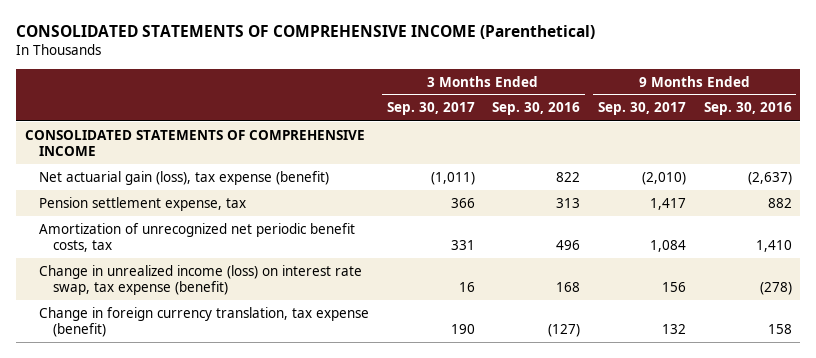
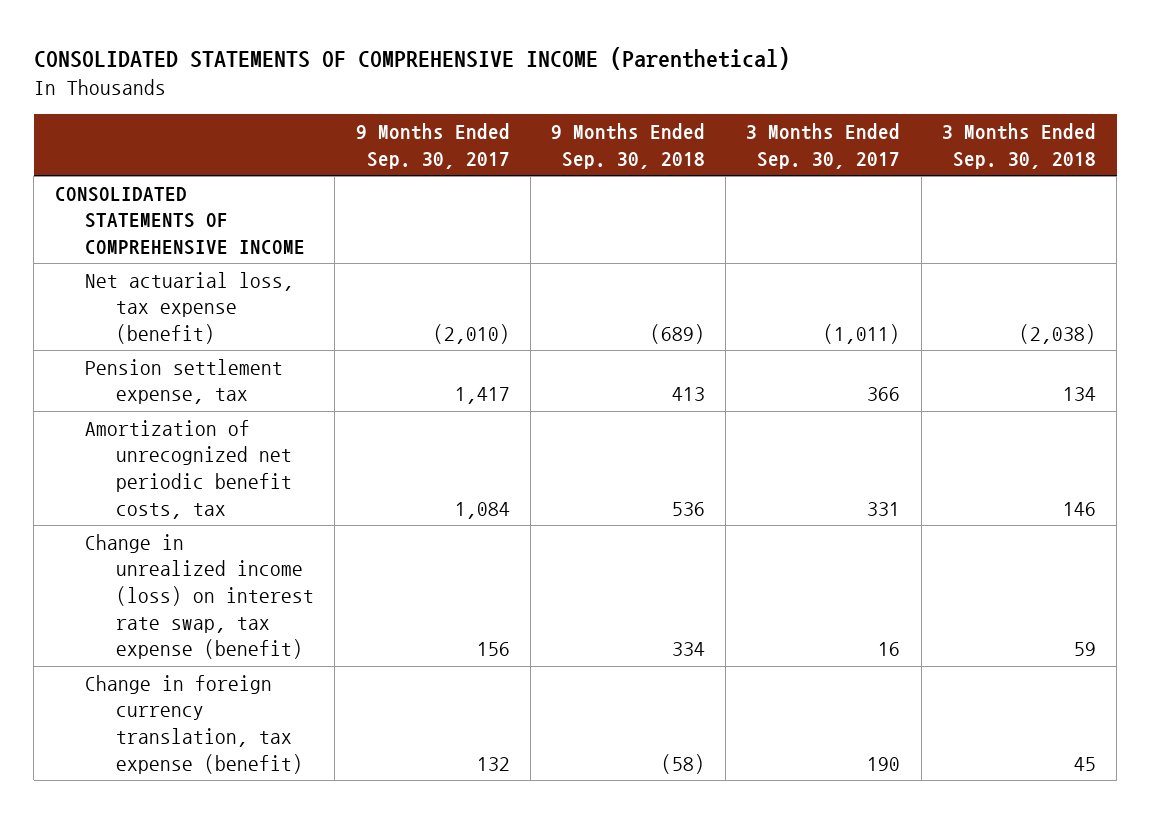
[492,102,581,116] Sep. 30, 2016 -> none
[703,102,792,116] Sep. 30, 2016 -> none
none -> [551,123,706,169] 9 Months Ended Sep. 30, 2018
none -> [941,123,1096,169] 3 Months Ended Sep. 30, 2018
[38,170,329,185] Net actuarial gain (loss), tax expense (benefit) -> [85,271,295,344] Net actuarial loss, tax expense (benefit)

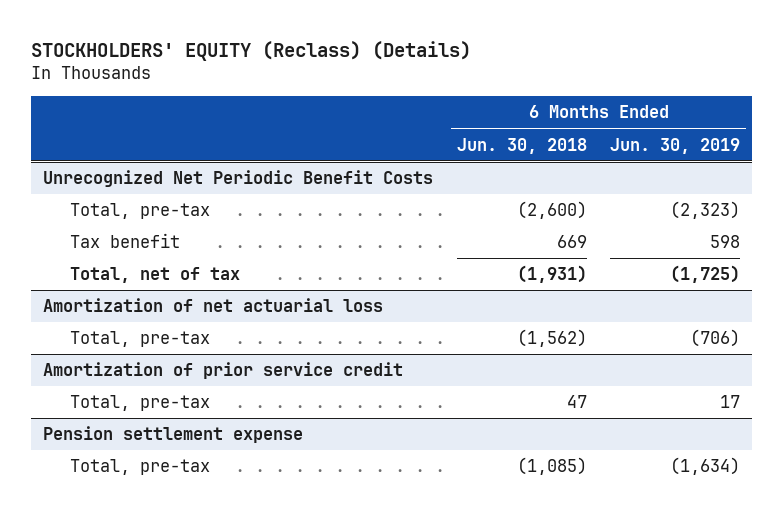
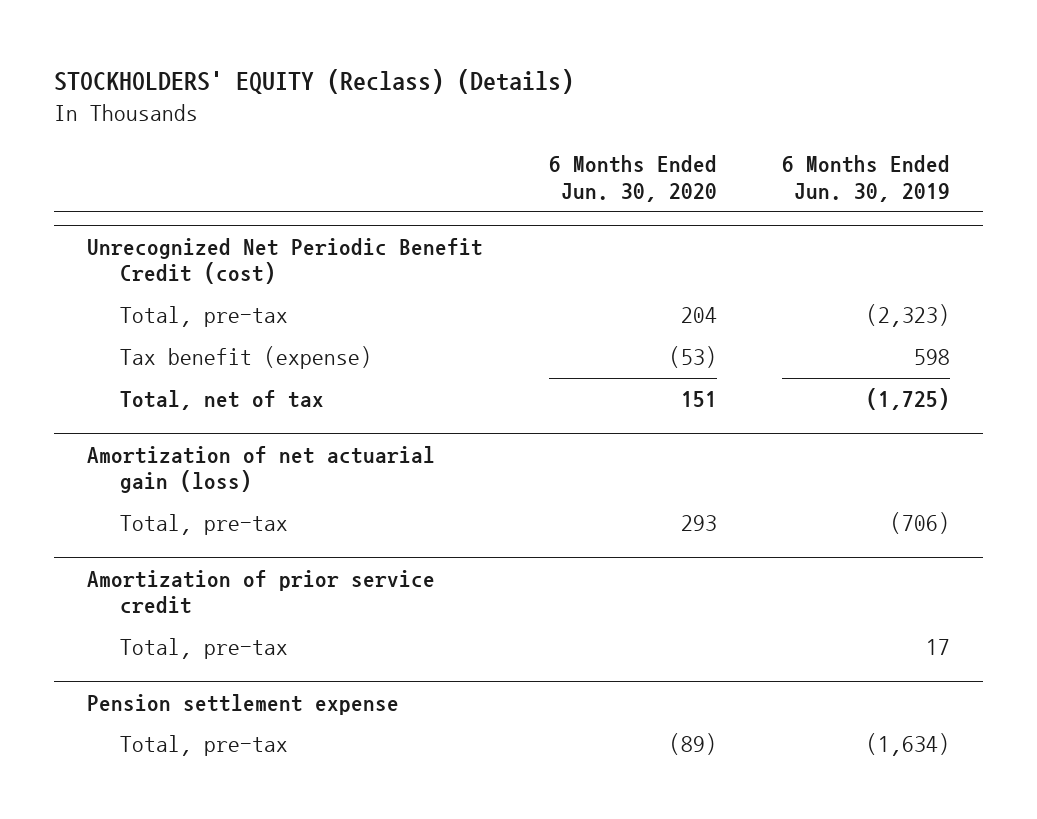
[456,137,587,154] Jun. 30, 2018 -> none
none -> [548,155,717,202] 6 Months Ended Jun. 30, 2020
[43,170,434,188] Unrecognized Net Periodic Benefit Costs -> [86,237,483,285] Unrecognized Net Periodic Benefit Credit (cost)
[69,233,180,249] Tax benefit -> [120,346,373,370] Tax benefit (expense)
[43,298,384,313] Amortization of net actuarial loss -> [86,445,435,494] Amortization of net actuarial gain (loss)

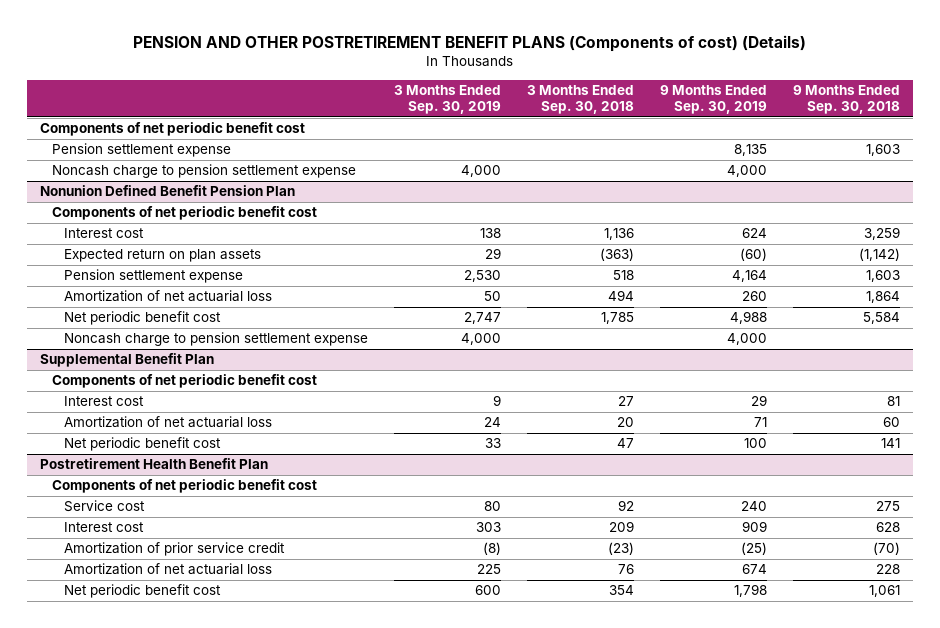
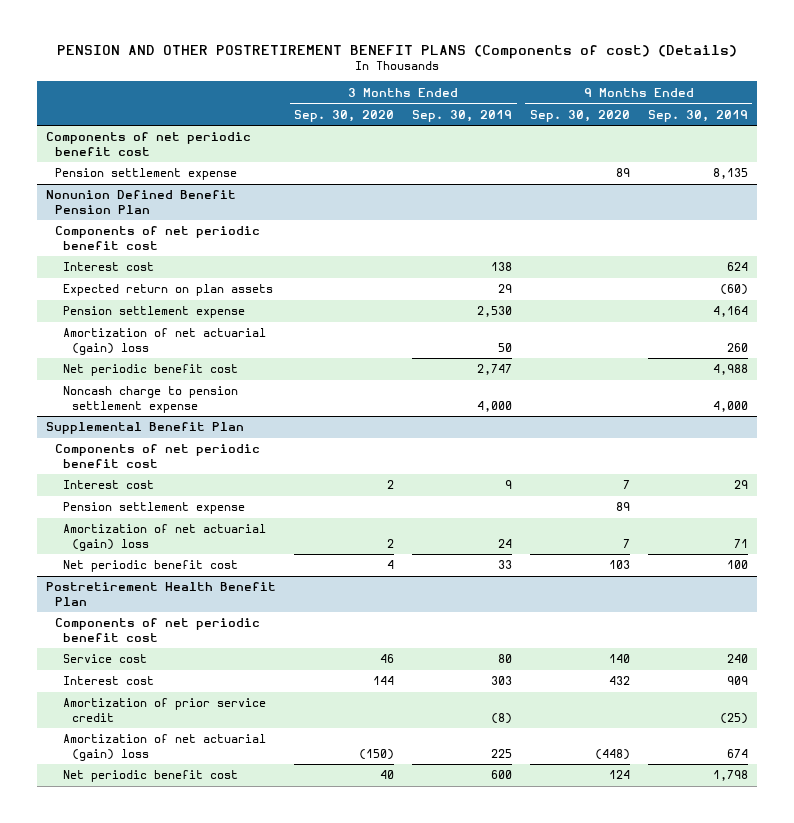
[527,85,635,115] 3 Months Ended Sep. 30, 2018 -> none
[792,85,900,115] 9 Months Ended Sep. 30, 2018 -> none
none -> [294,109,395,122] Sep. 30, 2020
none -> [529,109,630,122] Sep. 30, 2020
[52,164,357,179] Noncash charge to pension settlement expense -> none
[64,290,273,303] Amortization of net actuarial loss -> [63,328,267,355] Amortization of net actuarial (gain) loss
none -> [63,502,246,515] Pension settlement expense
[64,416,273,429] Amortization of net actuarial loss -> [63,524,267,551] Amortization of net actuarial (gain) loss
[64,563,273,576] Amortization of net actuarial loss -> [63,734,267,761] Amortization of net actuarial (gain) loss

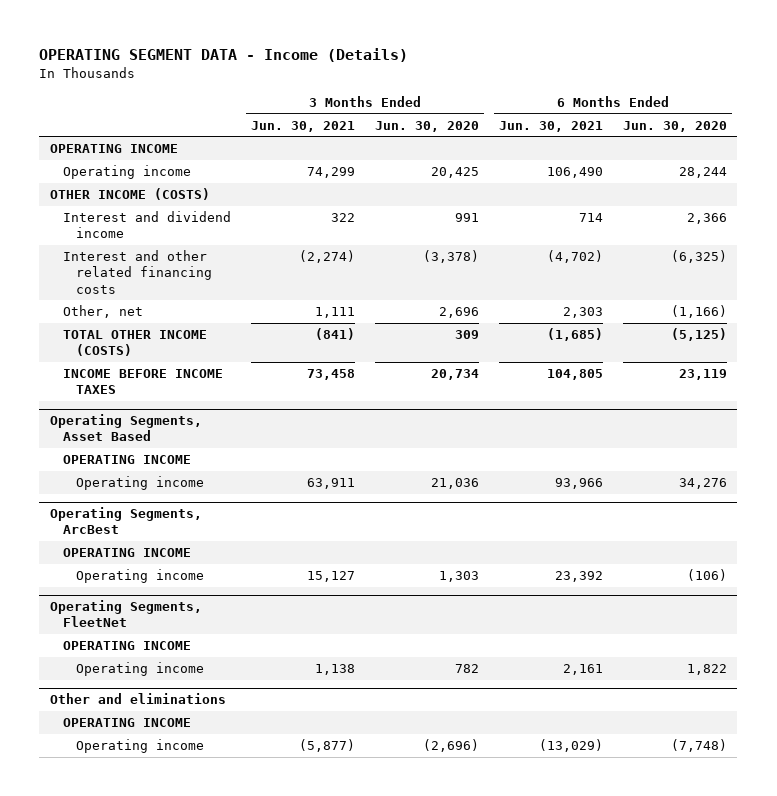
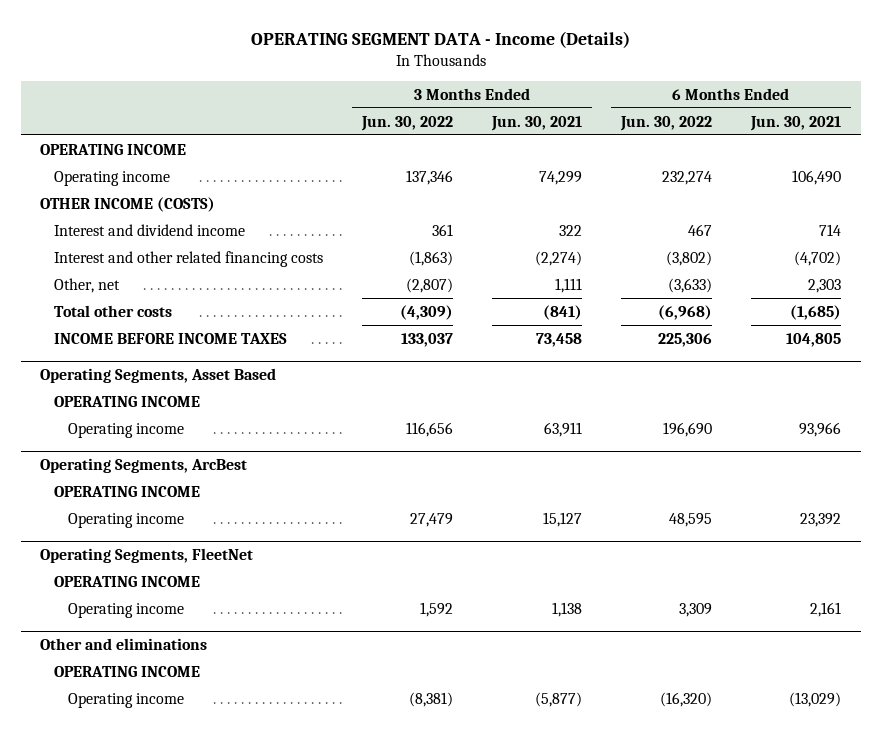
[375,120,480,132] Jun. 30, 2020 -> none
[623,120,728,132] Jun. 30, 2020 -> none
none -> [360,115,453,131] Jun. 30, 2022
none -> [620,115,713,131] Jun. 30, 2022
[62,330,207,357] TOTAL OTHER INCOME (COSTS) -> [53,304,172,317] Total other costs

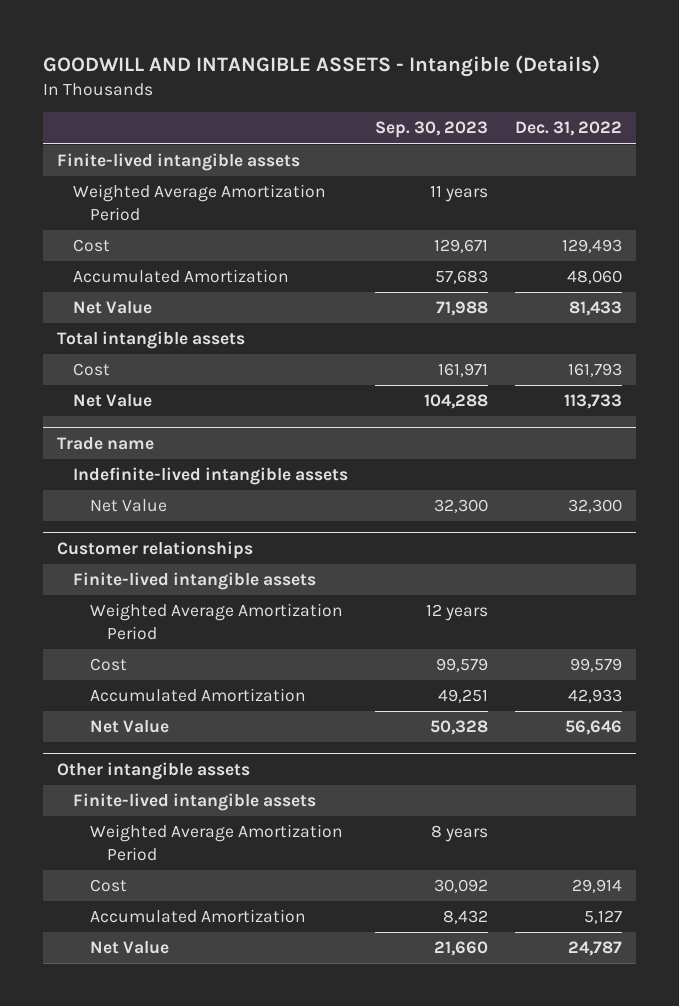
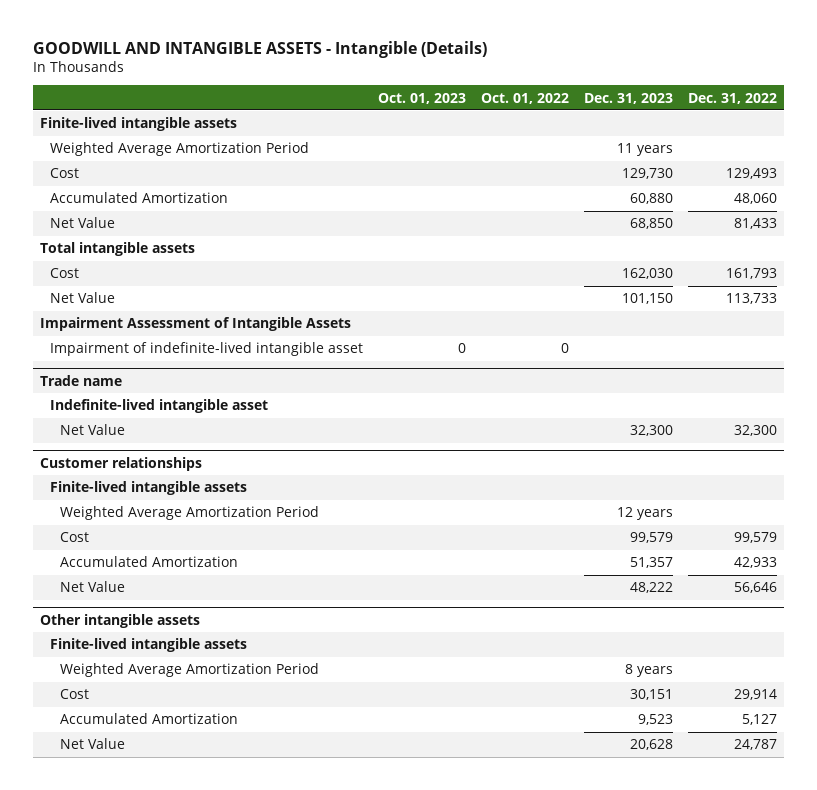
[375,121,489,139] Sep. 30, 2023 -> none
none -> [377,92,466,104] Oct. 01, 2023
none -> [480,92,569,104] Oct. 01, 2022
none -> [583,92,673,104] Dec. 31, 2023
none -> [40,317,352,332] Impairment Assessment of Intangible Assets
none -> [49,342,363,357] Impairment of indefinite-lived intangible asset
[73,467,349,486] Indefinite-lived intangible assets -> [49,399,268,414] Indefinite-lived intangible asset

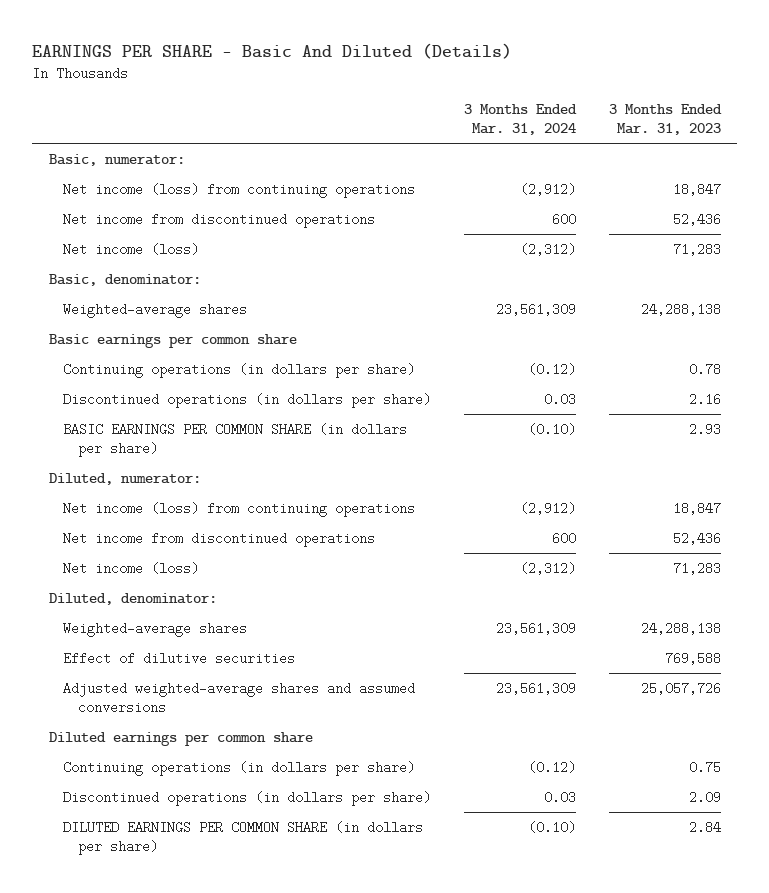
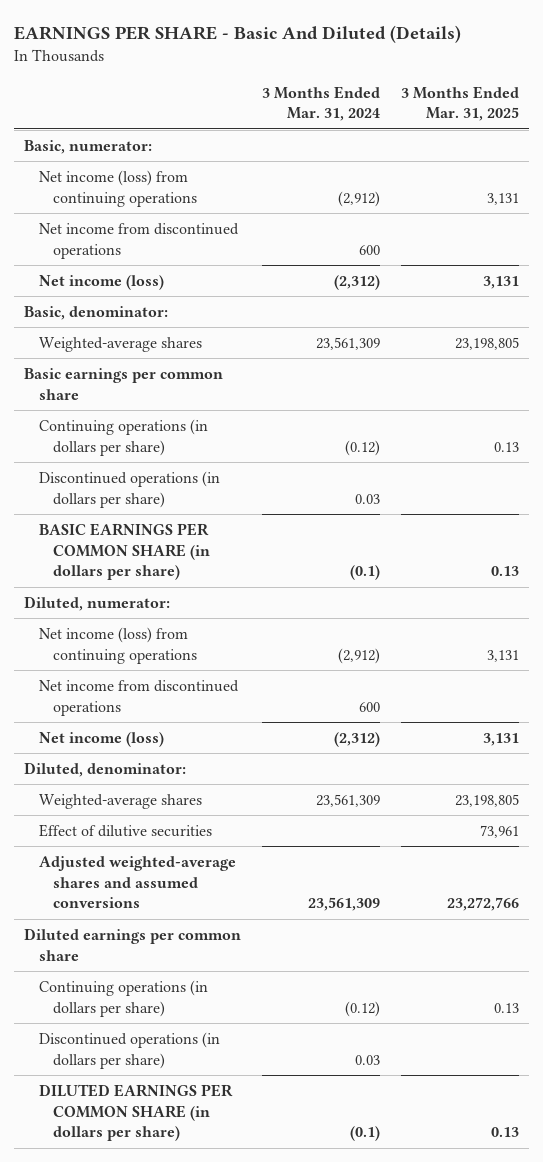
[608,104,722,136] 3 Months Ended Mar. 31, 2023 -> none
none -> [400,85,519,122] 3 Months Ended Mar. 31, 2025
[527,422,576,436] (0.10) -> [349,565,380,581] (0.1)
[527,820,576,834] (0.10) -> [349,1126,380,1142] (0.1)

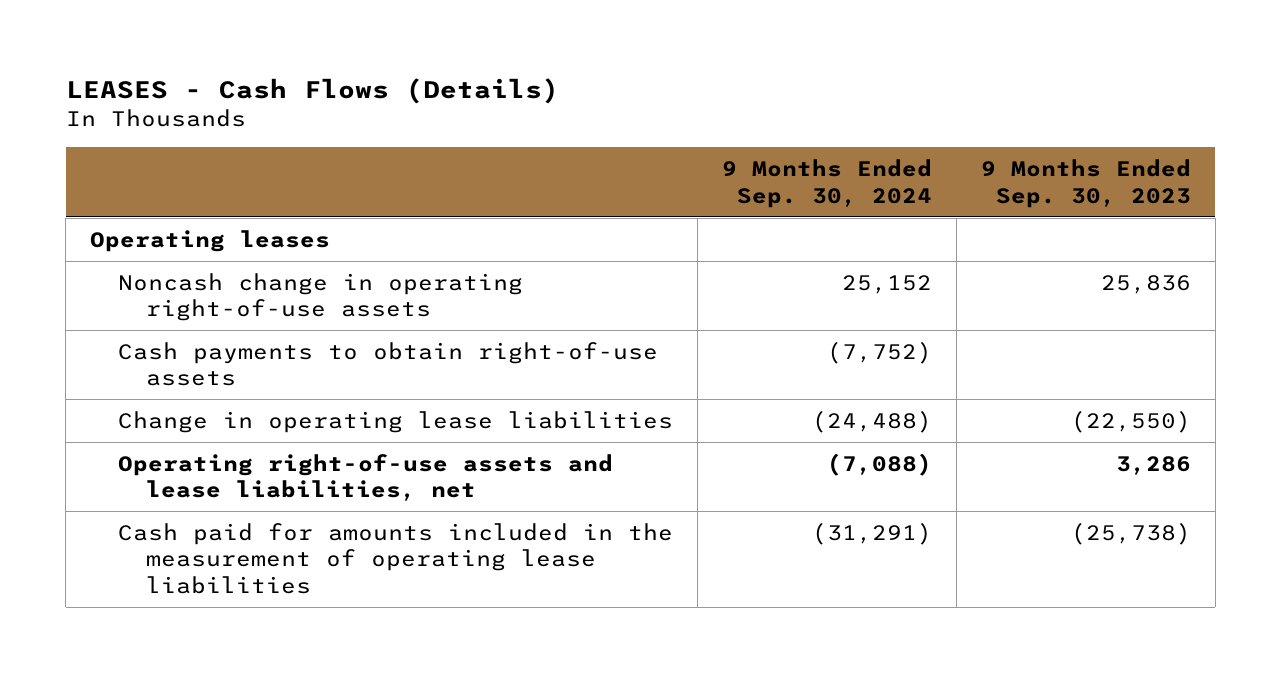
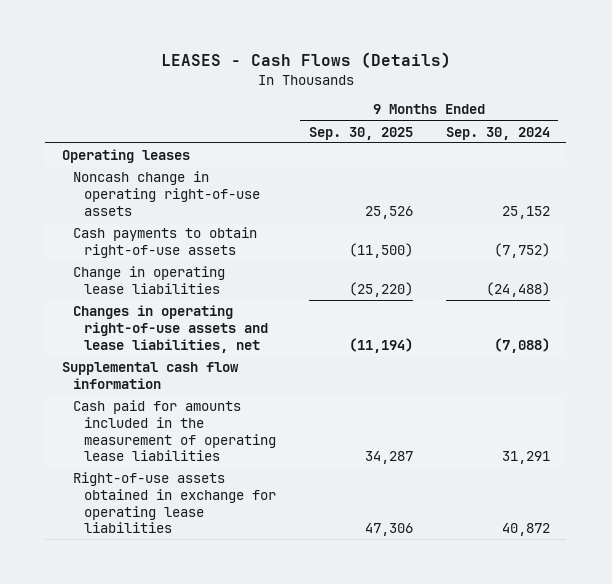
[980,158,1191,208] 9 Months Ended Sep. 30, 2023 -> none
none -> [308,126,413,140] Sep. 30, 2025
[118,453,614,502] Operating right-of-use assets and lease liabilities, net -> [72,305,268,353] Changes in operating right-of-use assets and lease liabilities, net
none -> [61,362,239,389] Supplemental cash flow information
[812,521,933,545] (31,291) -> [501,451,550,465] 31,291
none -> [72,472,276,534] Right-of-use assets obtained in exchange for operating lease liabilities

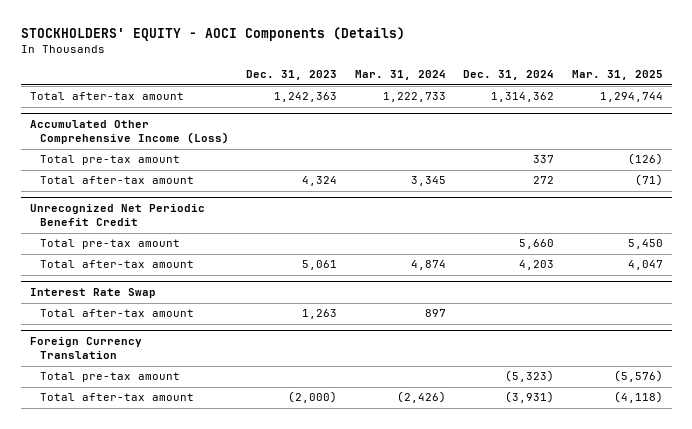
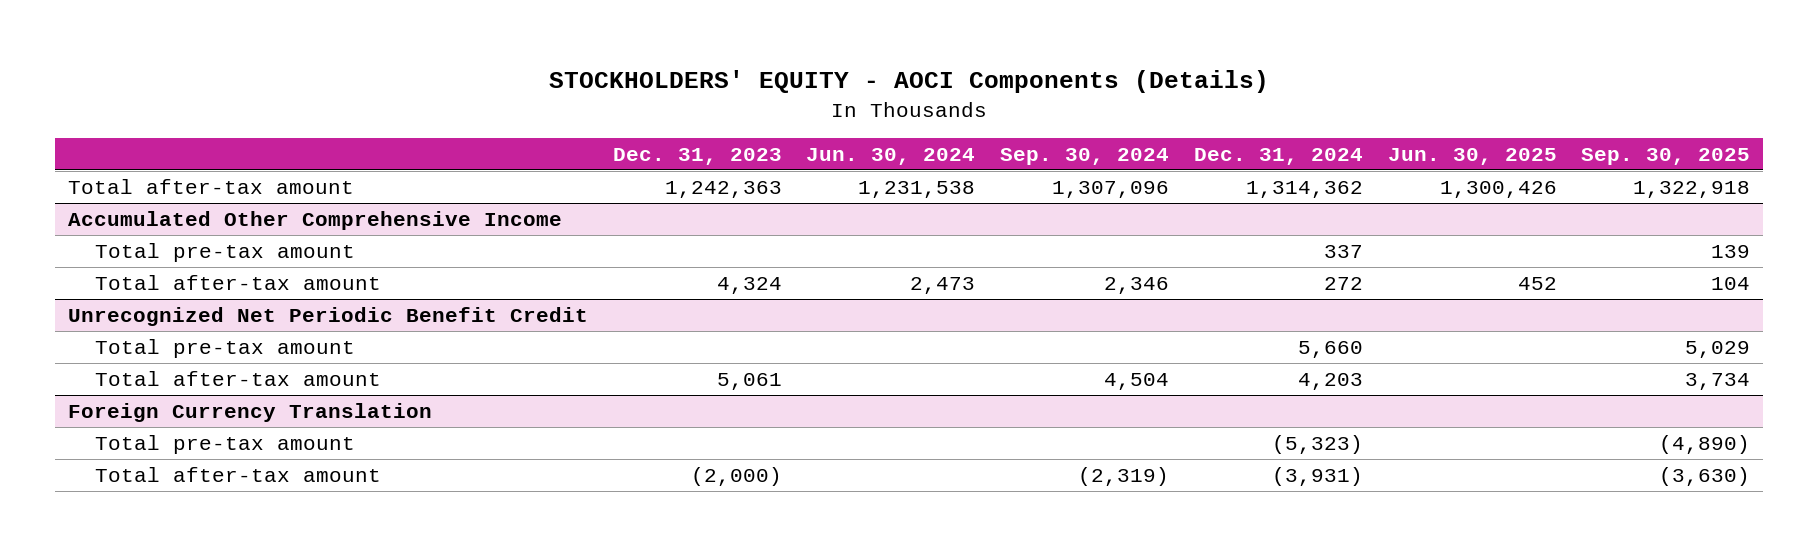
[354,70,446,81] Mar. 31, 2024 -> none
[571,70,663,81] Mar. 31, 2025 -> none
none -> [806,147,976,165] Jun. 30, 2024
none -> [1000,147,1170,165] Sep. 30, 2024
none -> [1387,147,1557,165] Jun. 30, 2025
none -> [1581,147,1751,165] Sep. 30, 2025
[29,120,229,145] Accumulated Other Comprehensive Income (Loss) -> [67,210,562,230] Accumulated Other Comprehensive Income
[29,288,156,299] Interest Rate Swap -> none
[39,309,194,318] Total after-tax amount -> none

